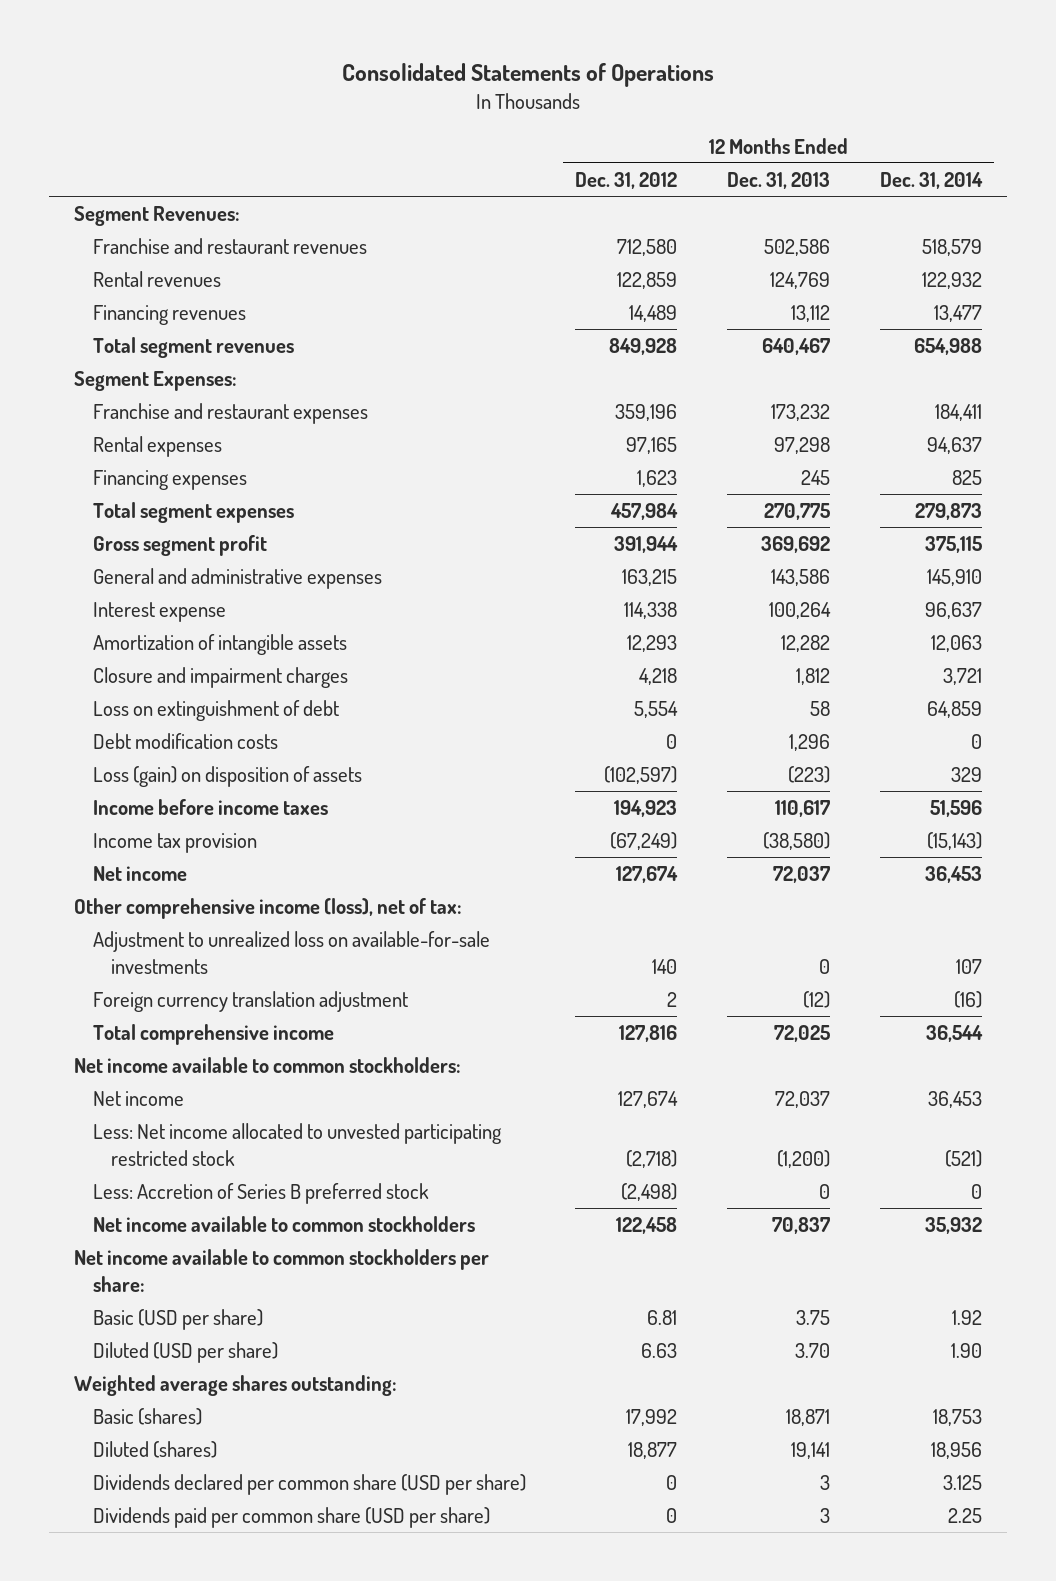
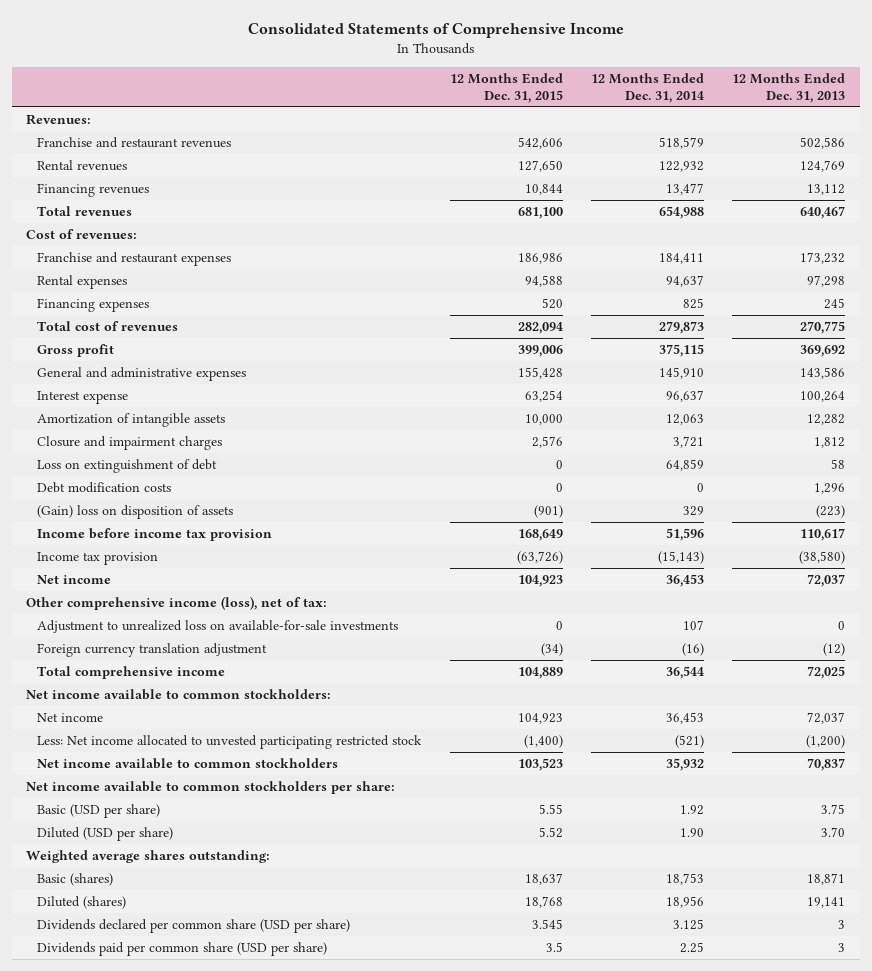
[342,63,715,88] Consolidated Statements of Operations -> [247,22,624,38] Consolidated Statements of Comprehensive Income
[575,171,678,189] Dec. 31, 2012 -> none
none -> [449,72,563,104] 12 Months Ended Dec. 31, 2015
[74,206,241,227] Segment Revenues: -> [26,113,92,125] Revenues:
[92,337,294,359] Total segment revenues -> [37,205,133,216] Total revenues
[74,371,238,392] Segment Expenses: -> [26,228,138,239] Cost of revenues:
[92,502,294,524] Total segment expenses -> [37,320,179,331] Total cost of revenues
[92,535,267,557] Gross segment profit -> [37,343,115,357] Gross profit
[92,766,362,788] Loss (gain) on disposition of assets -> [37,504,234,519] (Gain) loss on disposition of assets
[92,799,328,816] Income before income taxes -> [37,527,273,541] Income before income tax provision
[92,1183,429,1205] Less: Accretion of Series B preferred stock -> none

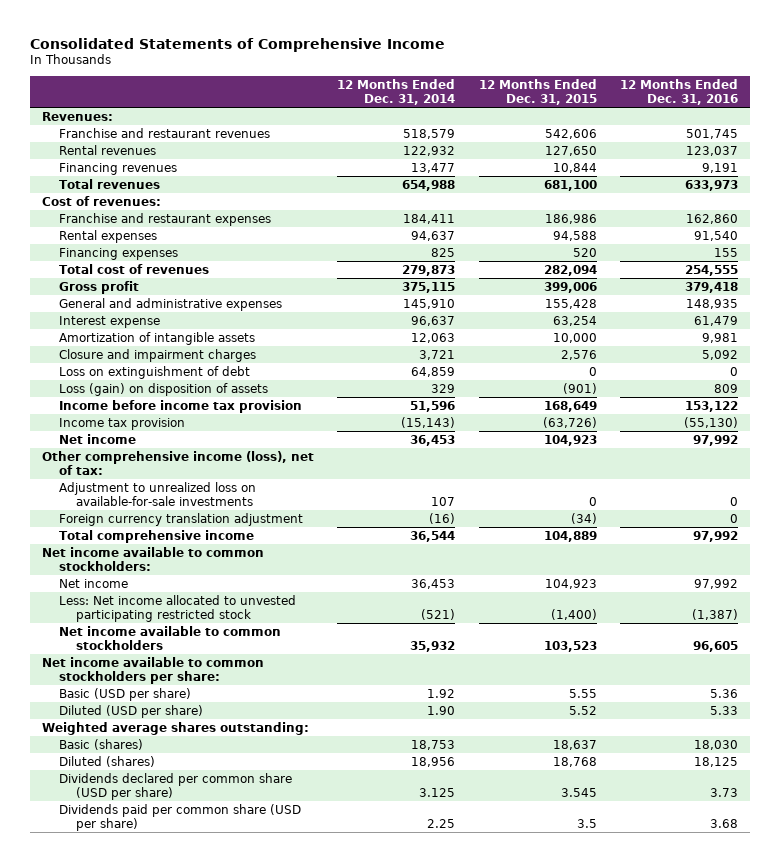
[732,72,846,104] 12 Months Ended Dec. 31, 2013 -> none
none -> [619,79,738,105] 12 Months Ended Dec. 31, 2016
[37,481,172,493] Debt modification costs -> none
[37,504,234,519] (Gain) loss on disposition of assets -> [59,382,269,396] Loss (gain) on disposition of assets

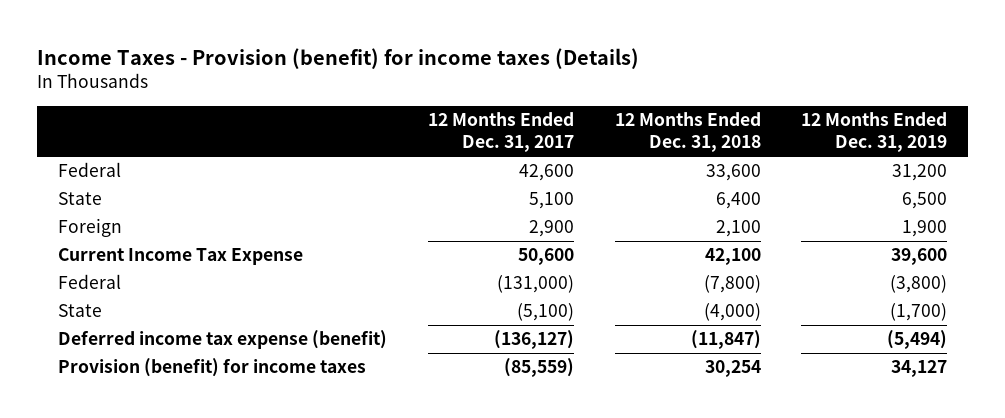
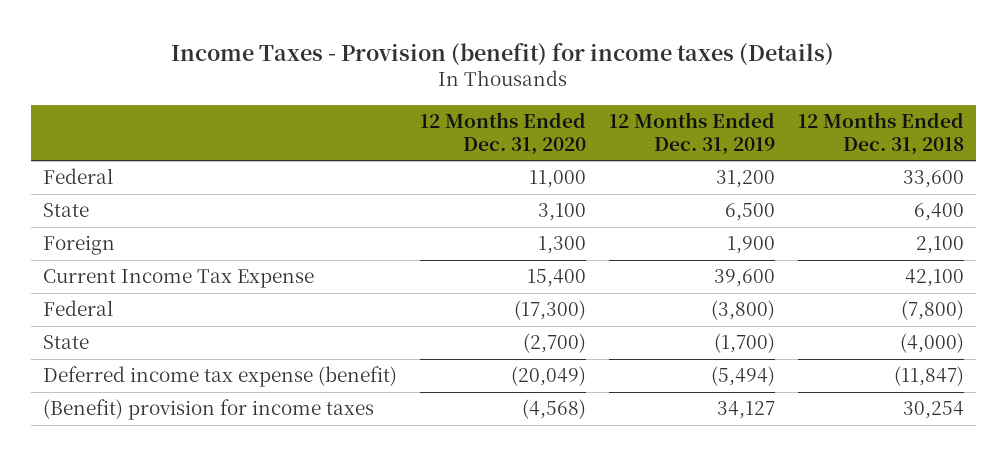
[427,111,574,153] 12 Months Ended Dec. 31, 2017 -> none
none -> [419,111,586,156] 12 Months Ended Dec. 31, 2020
[57,358,366,378] Provision (benefit) for income taxes -> [42,399,374,421] (Benefit) provision for income taxes

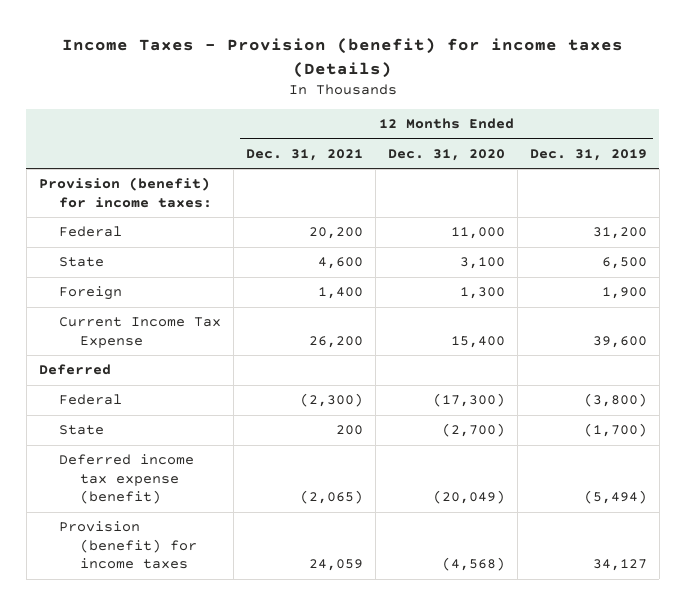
[798,111,965,156] 12 Months Ended Dec. 31, 2018 -> none
none -> [246,149,364,162] Dec. 31, 2021
none -> [38,177,213,208] Provision (benefit) for income taxes:
none -> [38,364,111,376] Deferred
[42,399,374,421] (Benefit) provision for income taxes -> [59,521,198,570] Provision (benefit) for income taxes

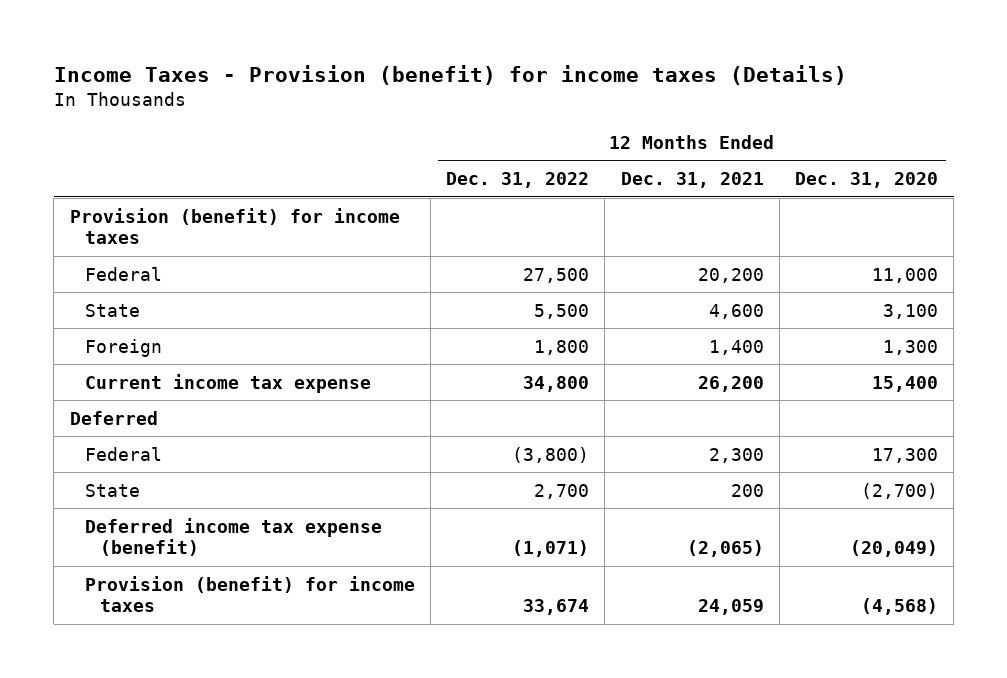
[529,149,647,162] Dec. 31, 2019 -> none
none -> [446,172,590,189] Dec. 31, 2022
[38,177,213,208] Provision (benefit) for income taxes: -> [69,207,400,245] Provision (benefit) for income taxes
[59,317,222,348] Current Income Tax Expense -> [84,373,371,393] Current income tax expense
[300,393,364,408] (2,300) -> [708,447,764,463] 2,300
[433,393,506,408] (17,300) -> [871,447,938,463] 17,300

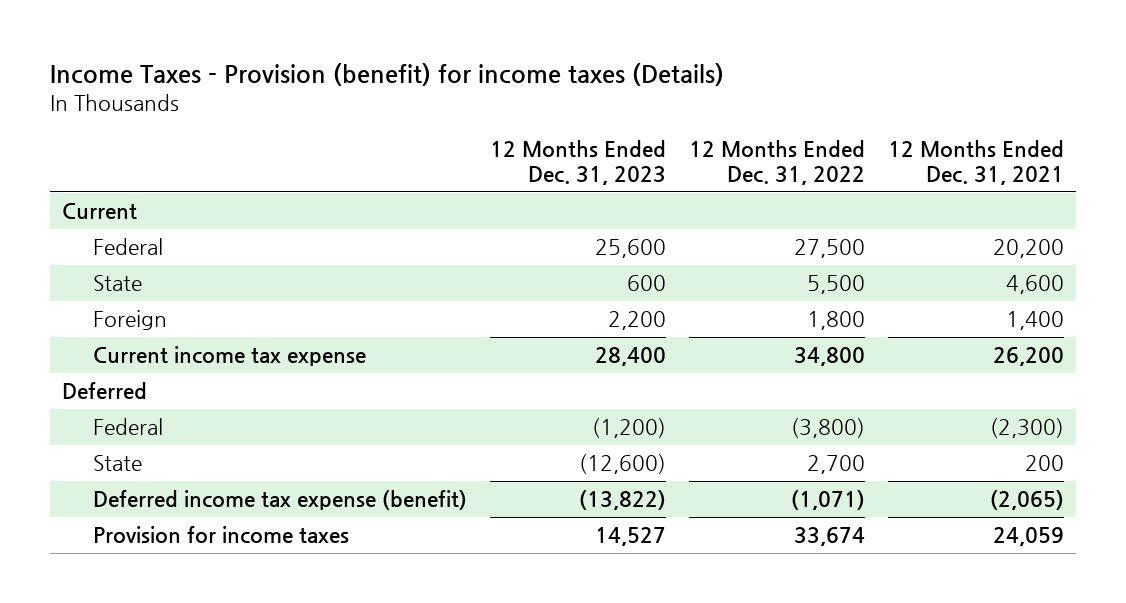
[794,172,938,189] Dec. 31, 2020 -> none
none -> [490,139,667,186] 12 Months Ended Dec. 31, 2023
[69,207,400,245] Provision (benefit) for income taxes -> [61,203,137,220] Current
[708,447,764,463] 2,300 -> [990,418,1065,439] (2,300)
[84,575,415,613] Provision (benefit) for income taxes -> [93,526,350,545] Provision for income taxes

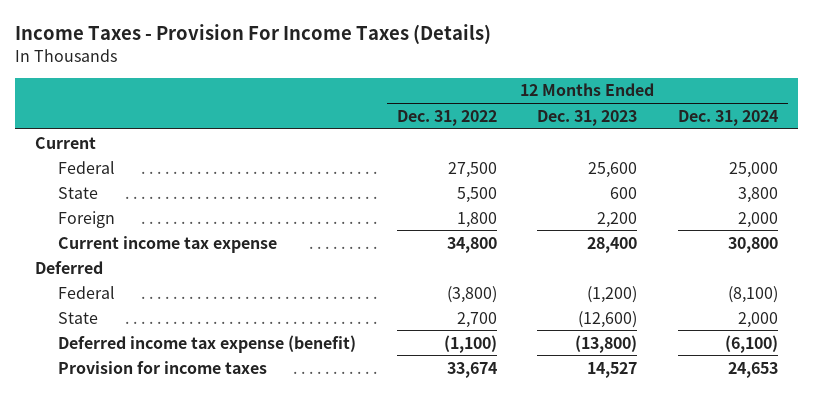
[50,63,725,87] Income Taxes - Provision (benefit) for income taxes (Details) -> [14,23,491,44] Income Taxes - Provision For Income Taxes (Details)
[888,139,1065,186] 12 Months Ended Dec. 31, 2021 -> none
none -> [677,109,778,126] Dec. 31, 2024
[579,490,667,511] (13,822) -> [575,334,638,353] (13,800)
[791,490,866,511] (1,071) -> [443,334,497,353] (1,100)

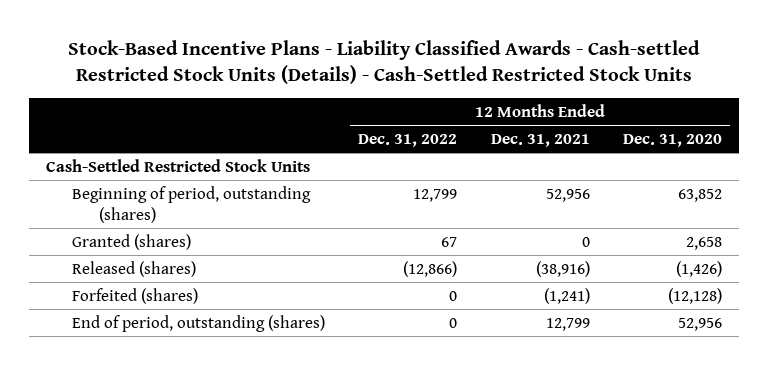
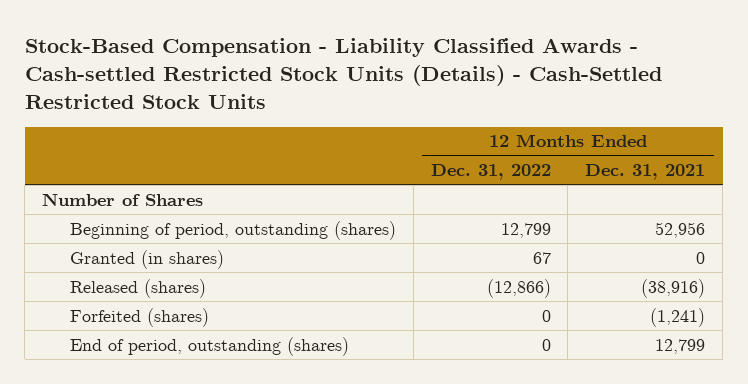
[67,40,700,85] Stock-Based Incentive Plans - Liability Classified Awards - Cash-settled Restricted Stock Units (Details) - Cash-Settled Restricted Stock Units -> [24,37,662,109] Stock-Based Compensation - Liability Classified Awards - Cash-settled Restricted Stock Units (Details) - Cash-Settled Restricted Stock Units
[623,134,723,148] Dec. 31, 2020 -> none
[45,158,310,172] Cash-Settled Restricted Stock Units -> [42,192,204,206] Number of Shares
[72,233,192,250] Granted (shares) -> [69,249,224,269] Granted (in shares)

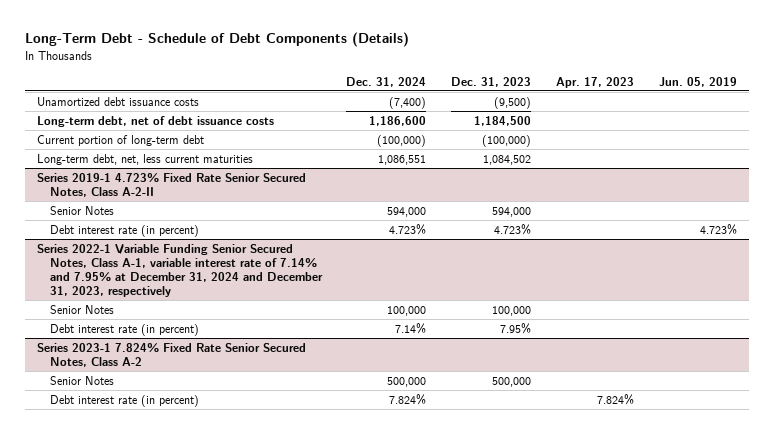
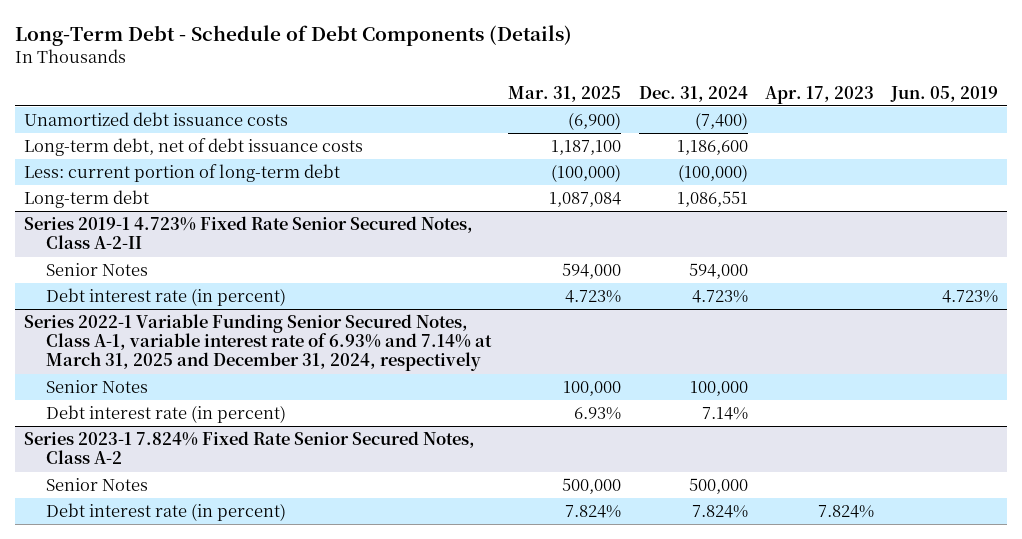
[451,76,532,87] Dec. 31, 2023 -> none
none -> [508,85,622,102] Mar. 31, 2025
[37,134,205,146] Current portion of long-term debt -> [23,164,340,183] Less: current portion of long-term debt
[37,153,254,165] Long-term debt, net, less current maturities -> [23,190,149,209] Long-term debt
[37,243,323,297] Series 2022-1 Variable Funding Senior Secured Notes, Class A-1, variable interest rate of 7.14% and 7.95% at December 31, 2024 and December 31, 2023, respectively -> [23,314,493,372] Series 2022-1 Variable Funding Senior Secured Notes, Class A-1, variable interest rate of 6.93% and 7.14% at March 31, 2025 and December 31, 2024, respectively

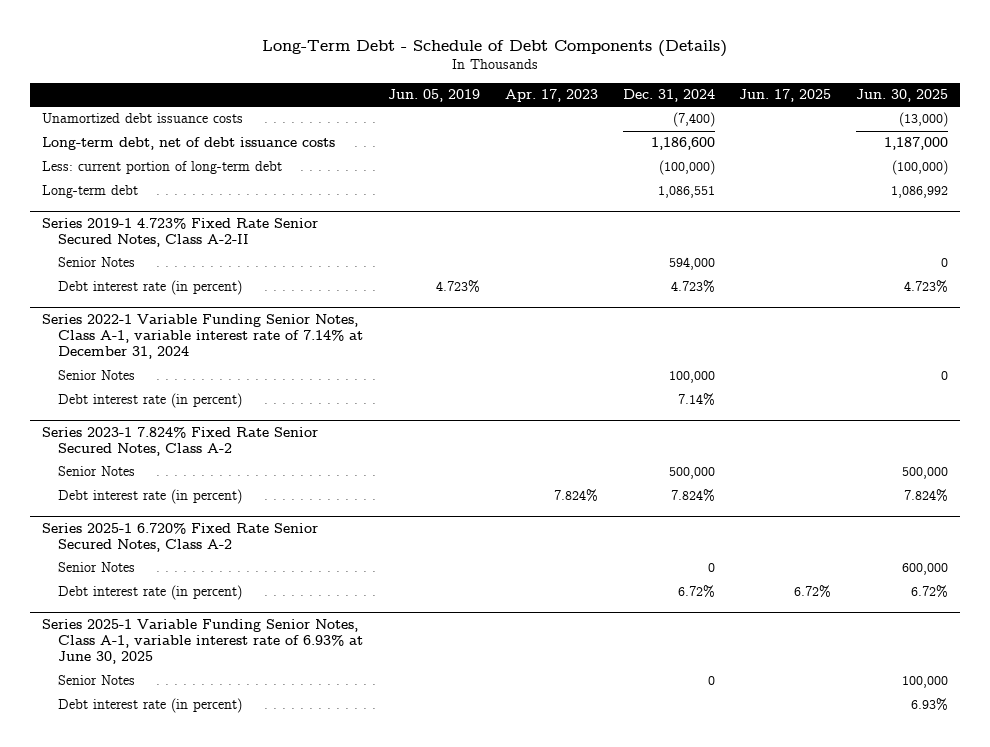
[508,85,622,102] Mar. 31, 2025 -> none
none -> [739,89,832,103] Jun. 17, 2025
none -> [856,89,949,103] Jun. 30, 2025
[23,314,493,372] Series 2022-1 Variable Funding Senior Secured Notes, Class A-1, variable interest rate of 6.93% and 7.14% at March 31, 2025 and December 31, 2024, respectively -> [42,313,364,360] Series 2022-1 Variable Funding Senior Notes, Class A-1, variable interest rate of 7.14% at December 31, 2024
none -> [42,522,319,553] Series 2025-1 6.720% Fixed Rate Senior Secured Notes, Class A-2
none -> [58,562,136,573] Senior Notes
none -> [58,585,243,601] Debt interest rate (in percent)
none -> [42,618,364,665] Series 2025-1 Variable Funding Senior Notes, Class A-1, variable interest rate of 6.93% at June 30, 2025
none -> [58,675,136,686] Senior Notes
none -> [58,698,243,714] Debt interest rate (in percent)

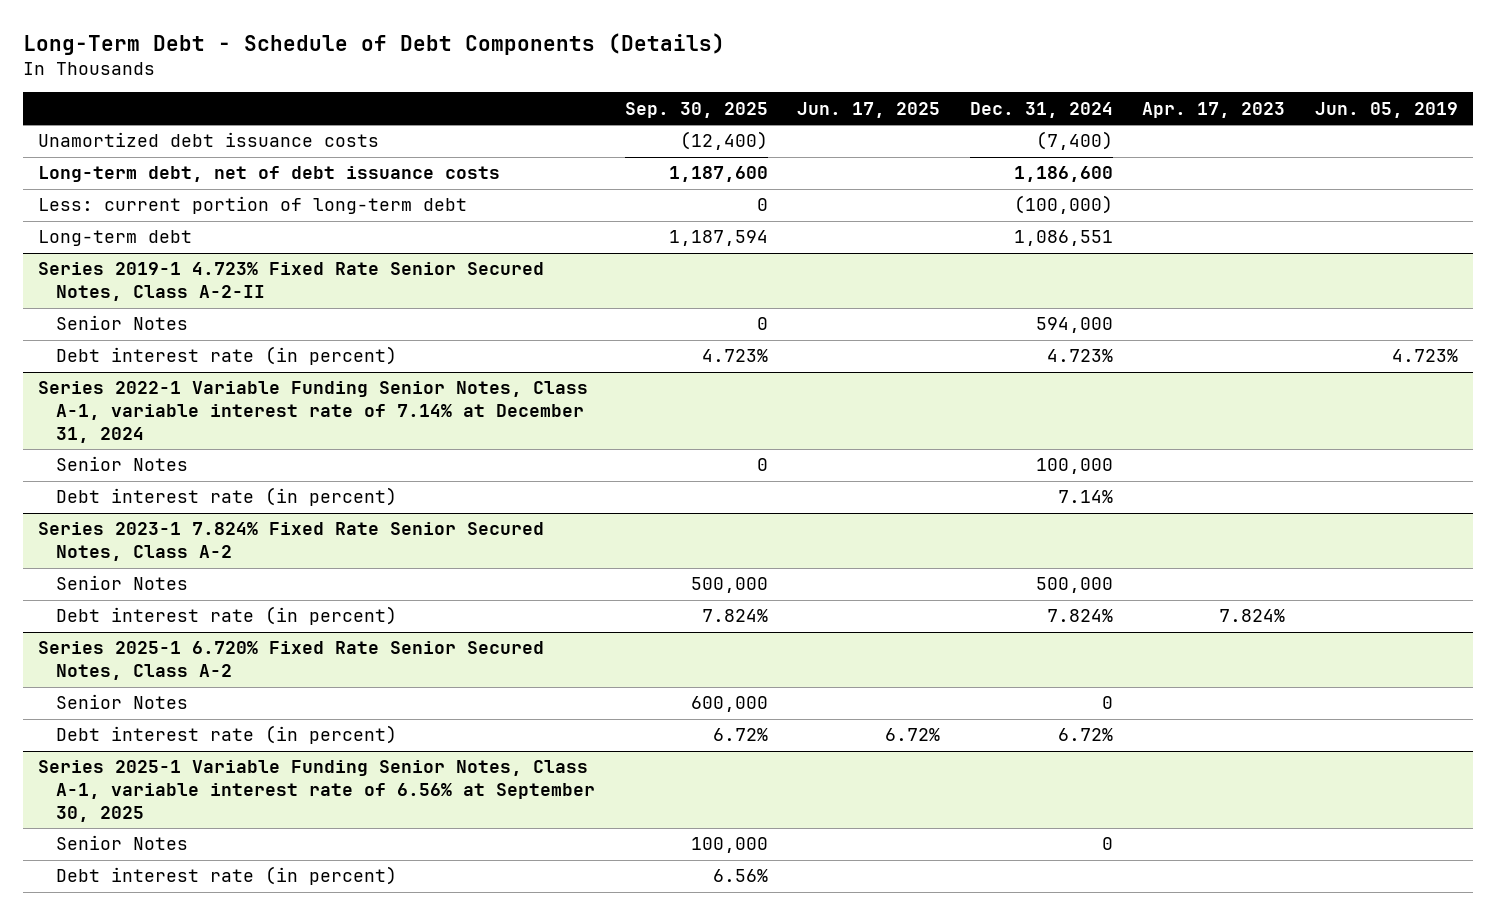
[856,89,949,103] Jun. 30, 2025 -> none
none -> [624,101,768,118] Sep. 30, 2025
[42,618,364,665] Series 2025-1 Variable Funding Senior Notes, Class A-1, variable interest rate of 6.93% at June 30, 2025 -> [38,760,596,822] Series 2025-1 Variable Funding Senior Notes, Class A-1, variable interest rate of 6.56% at September 30, 2025

